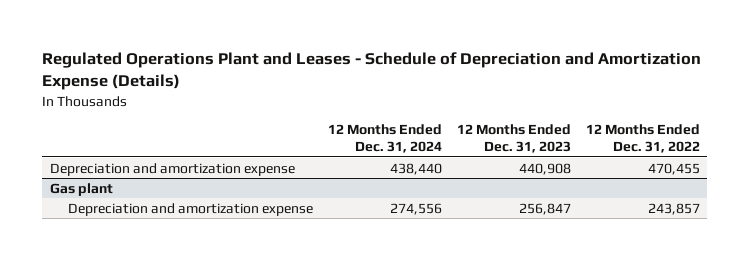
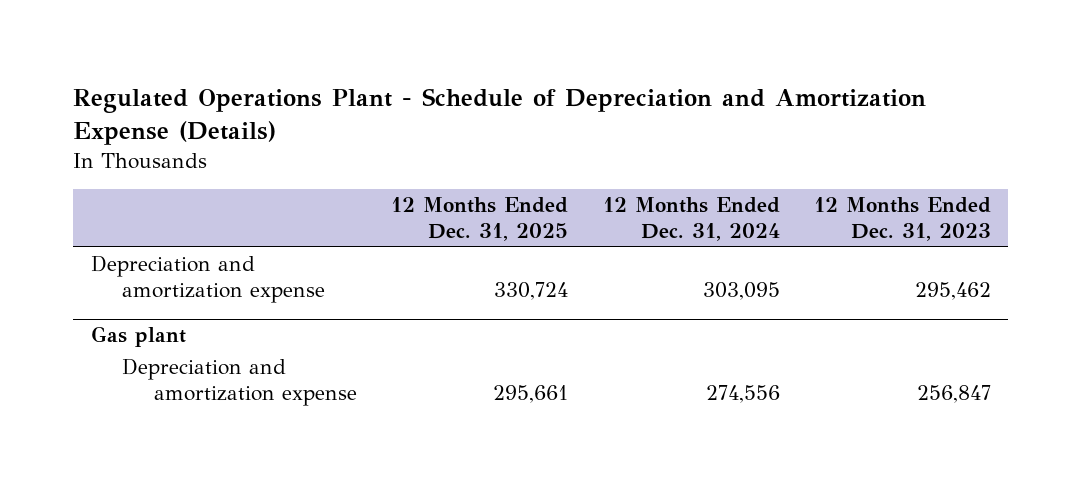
[42,52,702,91] Regulated Operations Plant and Leases - Schedule of Depreciation and Amortization Expense (Details) -> [73,88,927,146] Regulated Operations Plant - Schedule of Depreciation and Amortization Expense (Details)
[585,124,700,154] 12 Months Ended Dec. 31, 2022 -> none
none -> [391,196,569,242] 12 Months Ended Dec. 31, 2025
[389,162,442,175] 438,440 -> [702,282,780,301] 303,095
[518,162,571,175] 440,908 -> [915,282,992,301] 295,462

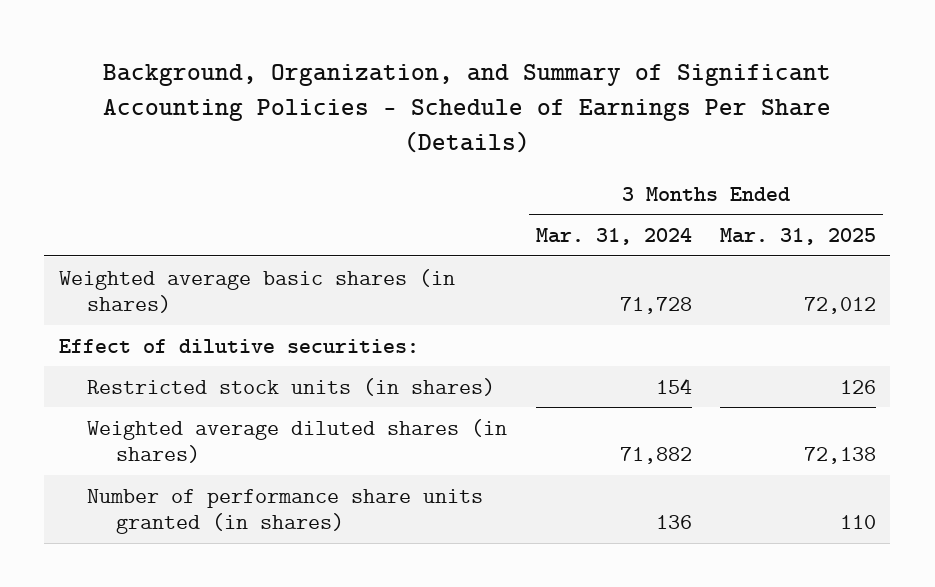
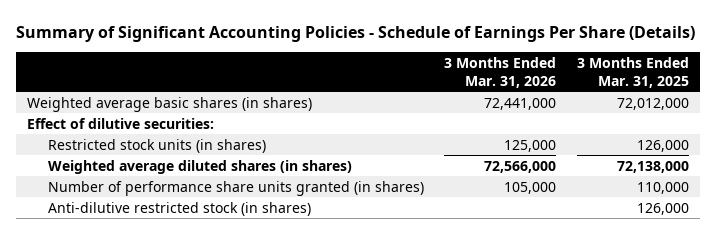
[103,63,832,154] Background, Organization, and Summary of Significant Accounting Policies - Schedule of Earnings Per Share (Details) -> [16,26,696,43] Summary of Significant Accounting Policies - Schedule of Earnings Per Share (Details)
[535,228,692,246] Mar. 31, 2024 -> none
none -> [444,57,557,88] 3 Months Ended Mar. 31, 2026
[804,297,877,315] 72,012 -> [617,97,690,110] 72,012,000
[840,379,877,394] 126 -> [637,139,690,152] 126,000
[804,447,877,465] 72,138 -> [617,160,690,173] 72,138,000
[840,515,877,530] 110 -> [637,181,690,194] 110,000
none -> [47,201,311,216] Anti-dilutive restricted stock (in shares)

